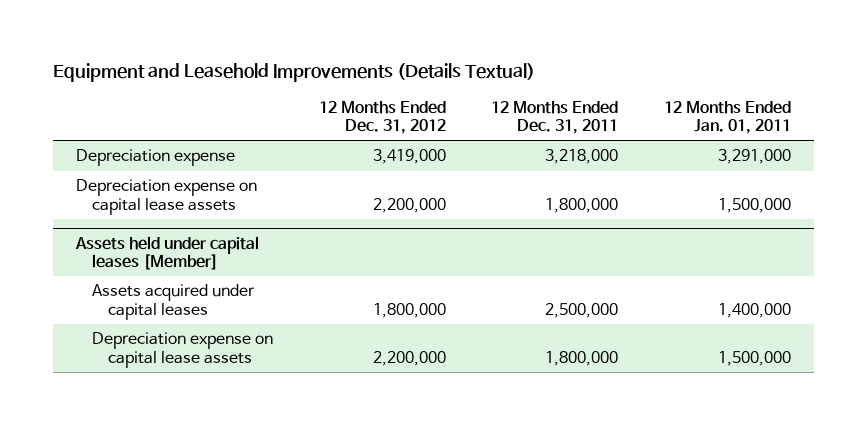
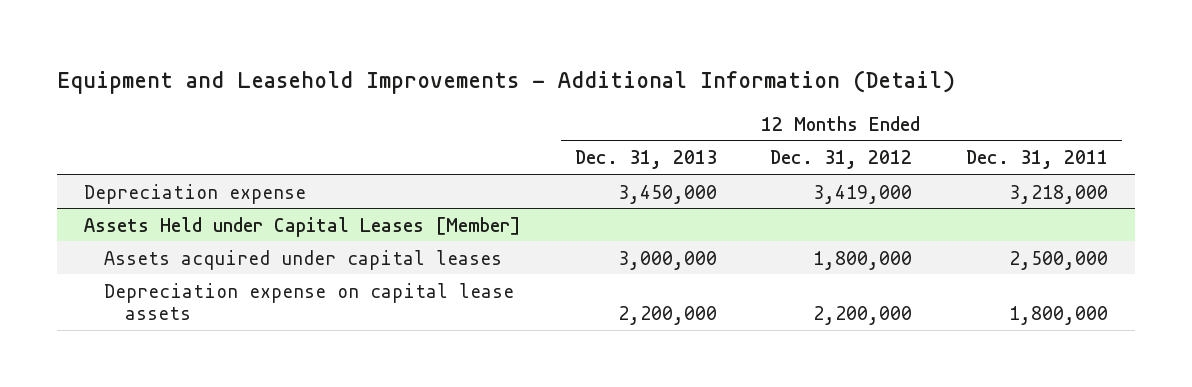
[52,62,535,82] Equipment and Leasehold Improvements (Details Textual) -> [56,69,955,94] Equipment and Leasehold Improvements - Additional Information (Detail)
[664,100,792,135] 12 Months Ended Jan. 01, 2011 -> none
none -> [574,150,717,170] Dec. 31, 2013
[75,179,257,215] Depreciation expense on capital lease assets -> none
[74,235,259,271] Assets held under capital leases [Member] -> [83,216,521,237] Assets Held under Capital Leases [Member]

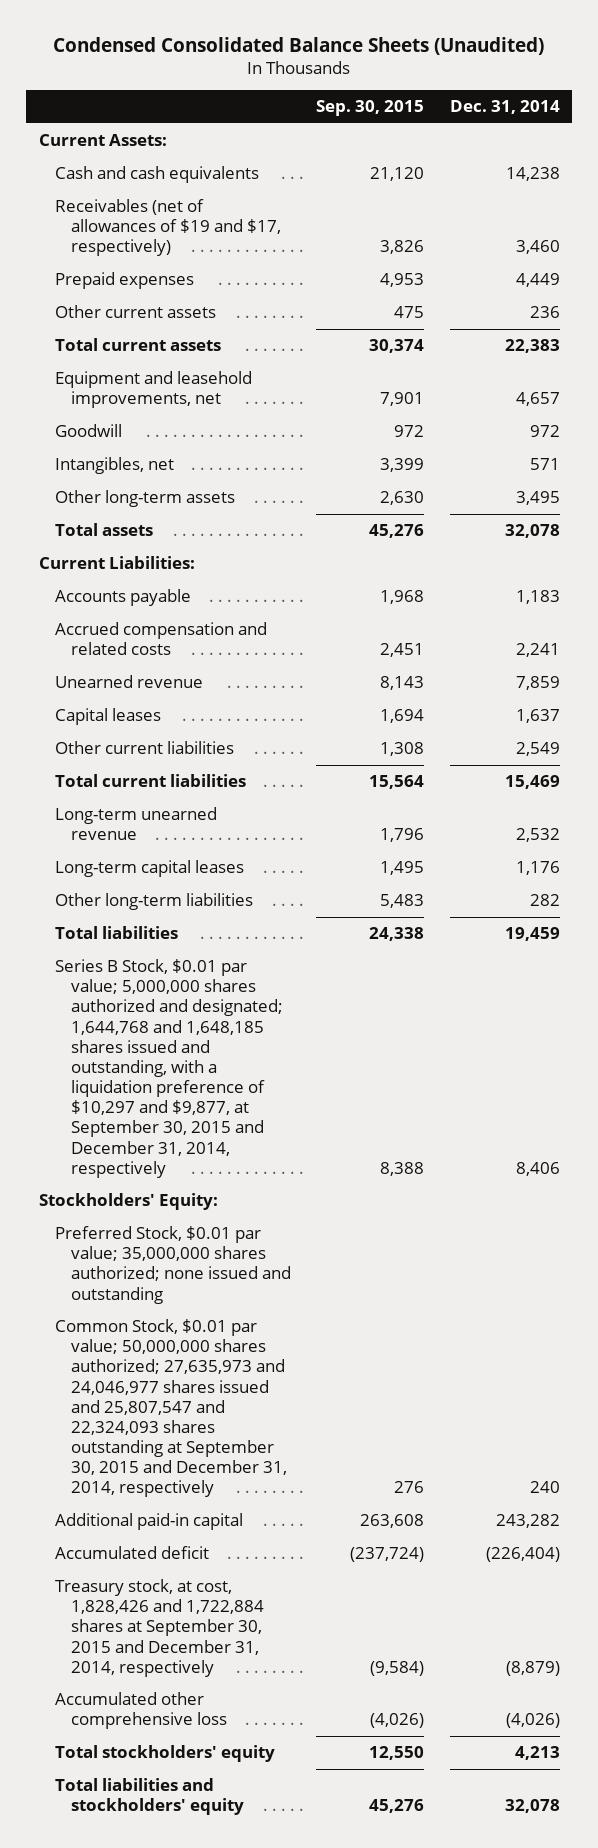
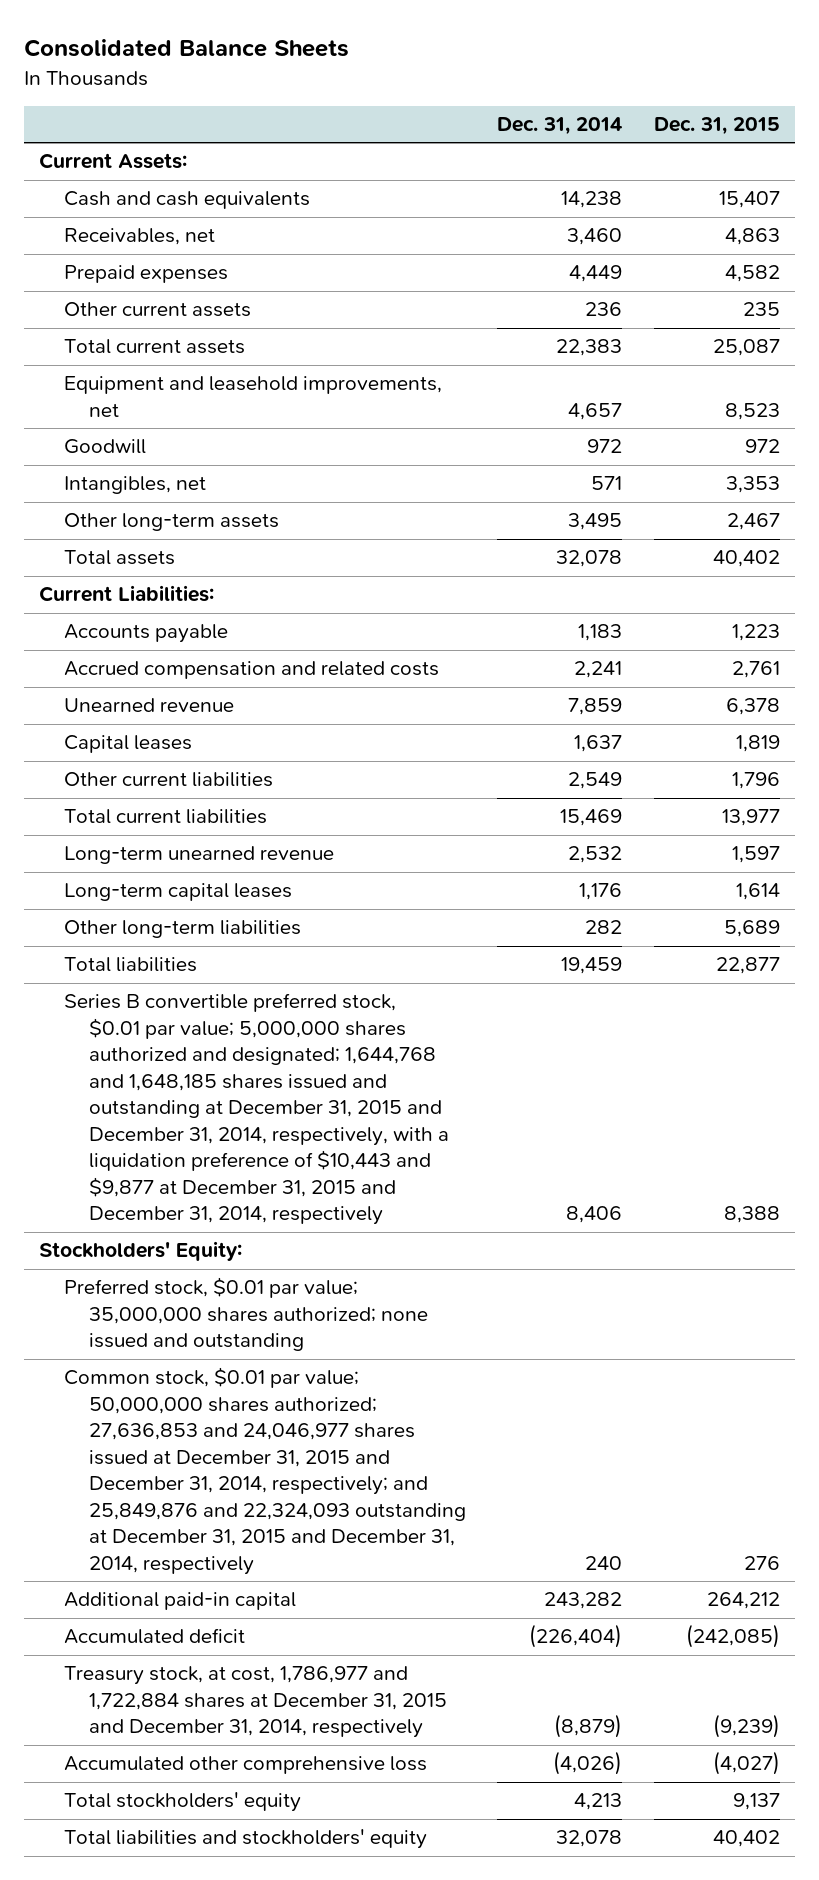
[53,36,545,55] Condensed Consolidated Balance Sheets (Unaudited) -> [23,39,349,58] Consolidated Balance Sheets
[316,100,425,117] Sep. 30, 2015 -> none
none -> [653,116,780,135] Dec. 31, 2015
[54,199,282,257] Receivables (net of allowances of $19 and $17, respectively) -> [64,228,216,246] Receivables, net
[54,959,284,1178] Series B Stock, $0.01 par value; 5,000,000 shares authorized and designated; 1,644,768 and 1,648,185 shares issued and outstanding, with a liquidation preference of $10,297 and $9,877, at September 30, 2015 and December 31, 2014, respectively -> [64,993,450,1226] Series B convertible preferred stock, $0.01 par value; 5,000,000 shares authorized and designated; 1,644,768 and 1,648,185 shares issued and outstanding at December 31, 2015 and December 31, 2014, respectively, with a liquidation preference of $10,443 and $9,877 at December 31, 2015 and December 31, 2014, respectively
[54,1226,292,1304] Preferred Stock, $0.01 par value; 35,000,000 shares authorized; none issued and outstanding -> [64,1277,429,1352] Preferred stock, $0.01 par value; 35,000,000 shares authorized; none issued and outstanding
[54,1319,288,1498] Common Stock, $0.01 par value; 50,000,000 shares authorized; 27,635,973 and 24,046,977 shares issued and 25,807,547 and 22,324,093 shares outstanding at September 30, 2015 and December 31, 2014, respectively -> [64,1367,467,1575] Common stock, $0.01 par value; 50,000,000 shares authorized; 27,636,853 and 24,046,977 shares issued at December 31, 2015 and December 31, 2014, respectively; and 25,849,876 and 22,324,093 outstanding at December 31, 2015 and December 31, 2014, respectively
[54,1579,265,1677] Treasury stock, at cost, 1,828,426 and 1,722,884 shares at September 30, 2015 and December 31, 2014, respectively -> [64,1666,448,1739] Treasury stock, at cost, 1,786,977 and 1,722,884 shares at December 31, 2015 and December 31, 2014, respectively

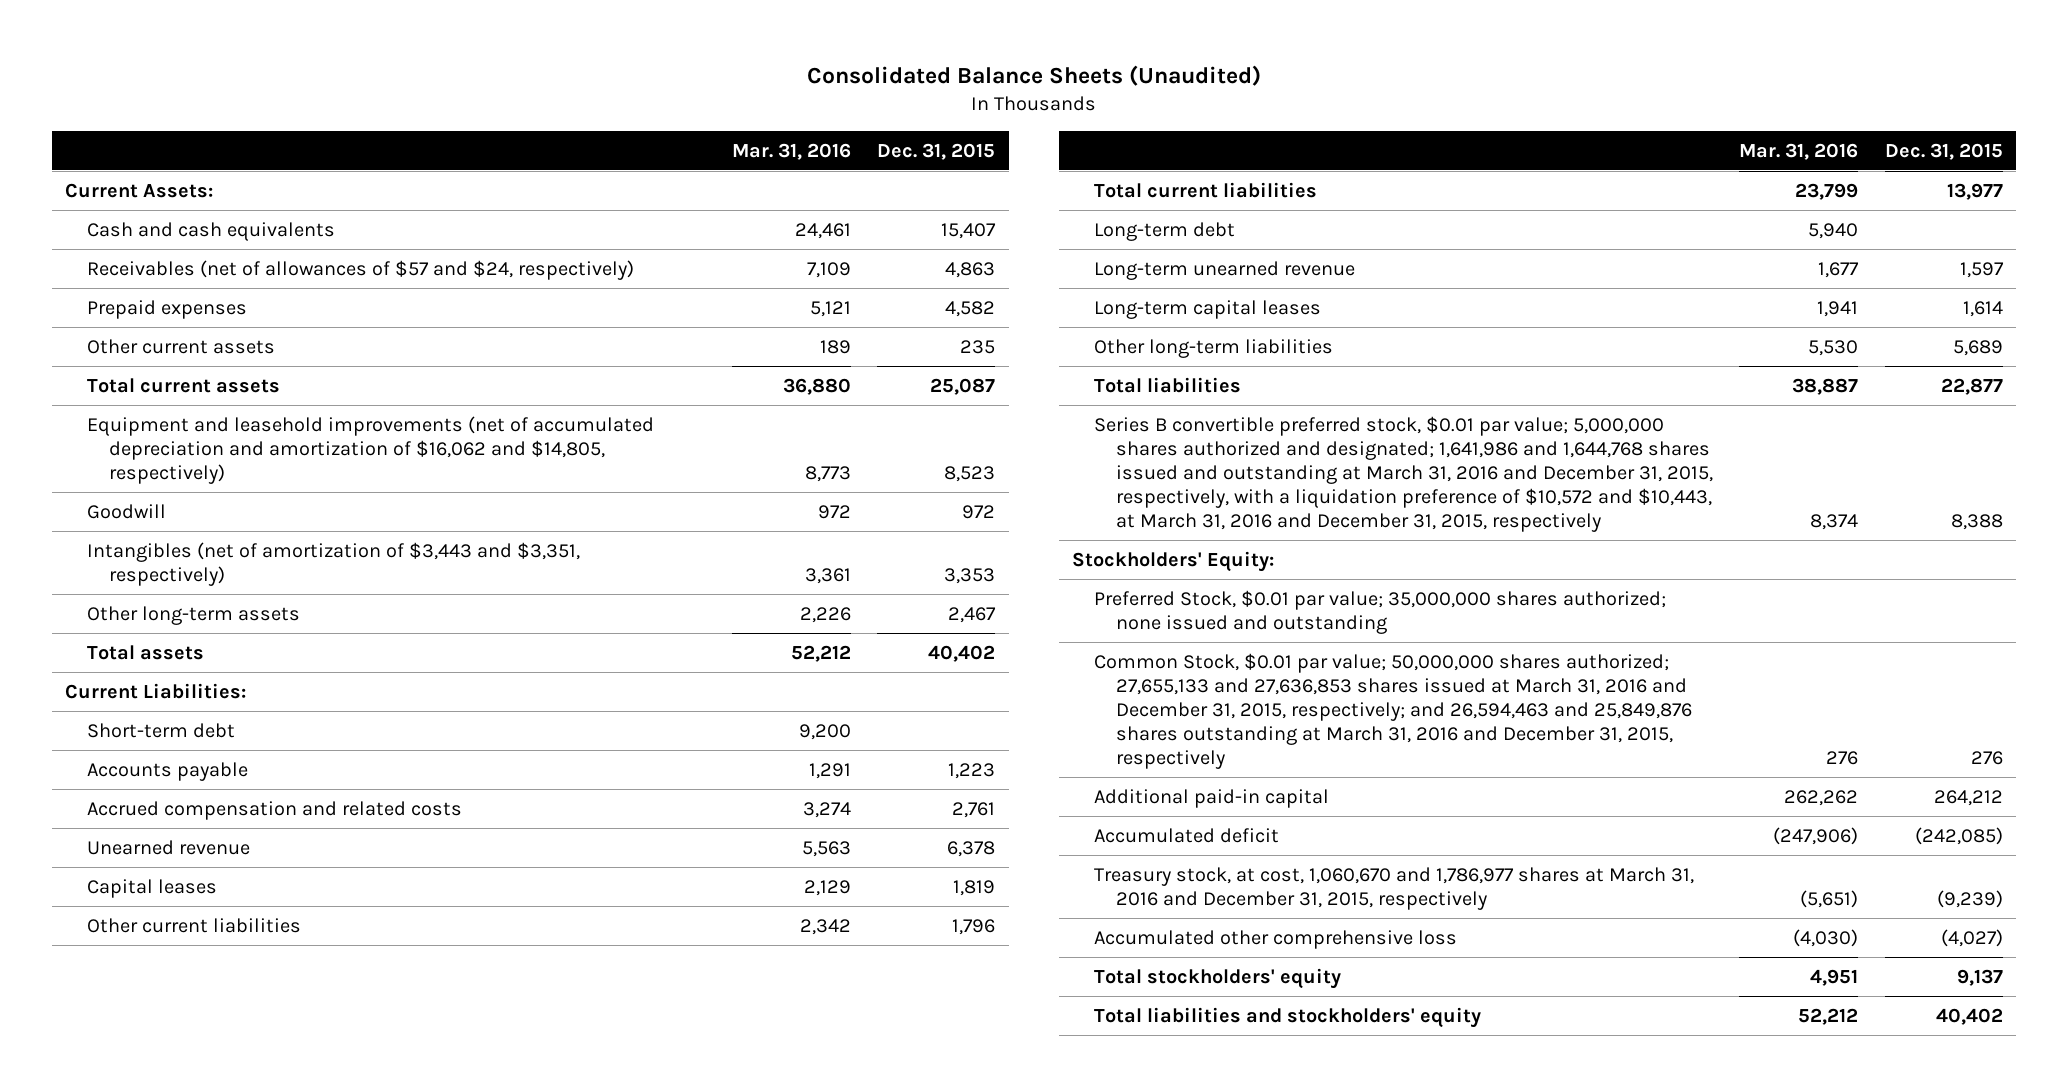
[23,39,349,58] Consolidated Balance Sheets -> [806,65,1261,87] Consolidated Balance Sheets (Unaudited)
[497,116,623,135] Dec. 31, 2014 -> none
none -> [732,142,852,160] Mar. 31, 2016
[64,228,216,246] Receivables, net -> [86,259,634,280] Receivables (net of allowances of $57 and $24, respectively)
[64,376,443,417] Equipment and leasehold improvements, net -> [86,415,654,484] Equipment and leasehold improvements (net of accumulated depreciation and amortization of $16,062 and $14,805, respectively)
[64,476,207,495] Intangibles, net -> [86,541,580,586] Intangibles (net of amortization of $3,443 and $3,351, respectively)
none -> [86,722,235,738] Short-term debt
none -> [1094,221,1236,241] Long-term debt
[64,993,450,1226] Series B convertible preferred stock, $0.01 par value; 5,000,000 shares authorized and designated; 1,644,768 and 1,648,185 shares issued and outstanding at December 31, 2015 and December 31, 2014, respectively, with a liquidation preference of $10,443 and $9,877 at December 31, 2015 and December 31, 2014, respectively -> [1094,415,1713,532] Series B convertible preferred stock, $0.01 par value; 5,000,000 shares authorized and designated; 1,641,986 and 1,644,768 shares issued and outstanding at March 31, 2016 and December 31, 2015, respectively, with a liquidation preference of $10,572 and $10,443, at March 31, 2016 and December 31, 2015, respectively
[64,1277,429,1352] Preferred stock, $0.01 par value; 35,000,000 shares authorized; none issued and outstanding -> [1094,589,1667,634] Preferred Stock, $0.01 par value; 35,000,000 shares authorized; none issued and outstanding
[64,1367,467,1575] Common stock, $0.01 par value; 50,000,000 shares authorized; 27,636,853 and 24,046,977 shares issued at December 31, 2015 and December 31, 2014, respectively; and 25,849,876 and 22,324,093 outstanding at December 31, 2015 and December 31, 2014, respectively -> [1094,652,1692,769] Common Stock, $0.01 par value; 50,000,000 shares authorized; 27,655,133 and 27,636,853 shares issued at March 31, 2016 and December 31, 2015, respectively; and 26,594,463 and 25,849,876 shares outstanding at March 31, 2016 and December 31, 2015, respectively
[64,1666,448,1739] Treasury stock, at cost, 1,786,977 and 1,722,884 shares at December 31, 2015 and December 31, 2014, respectively -> [1094,866,1695,910] Treasury stock, at cost, 1,060,670 and 1,786,977 shares at March 31, 2016 and December 31, 2015, respectively

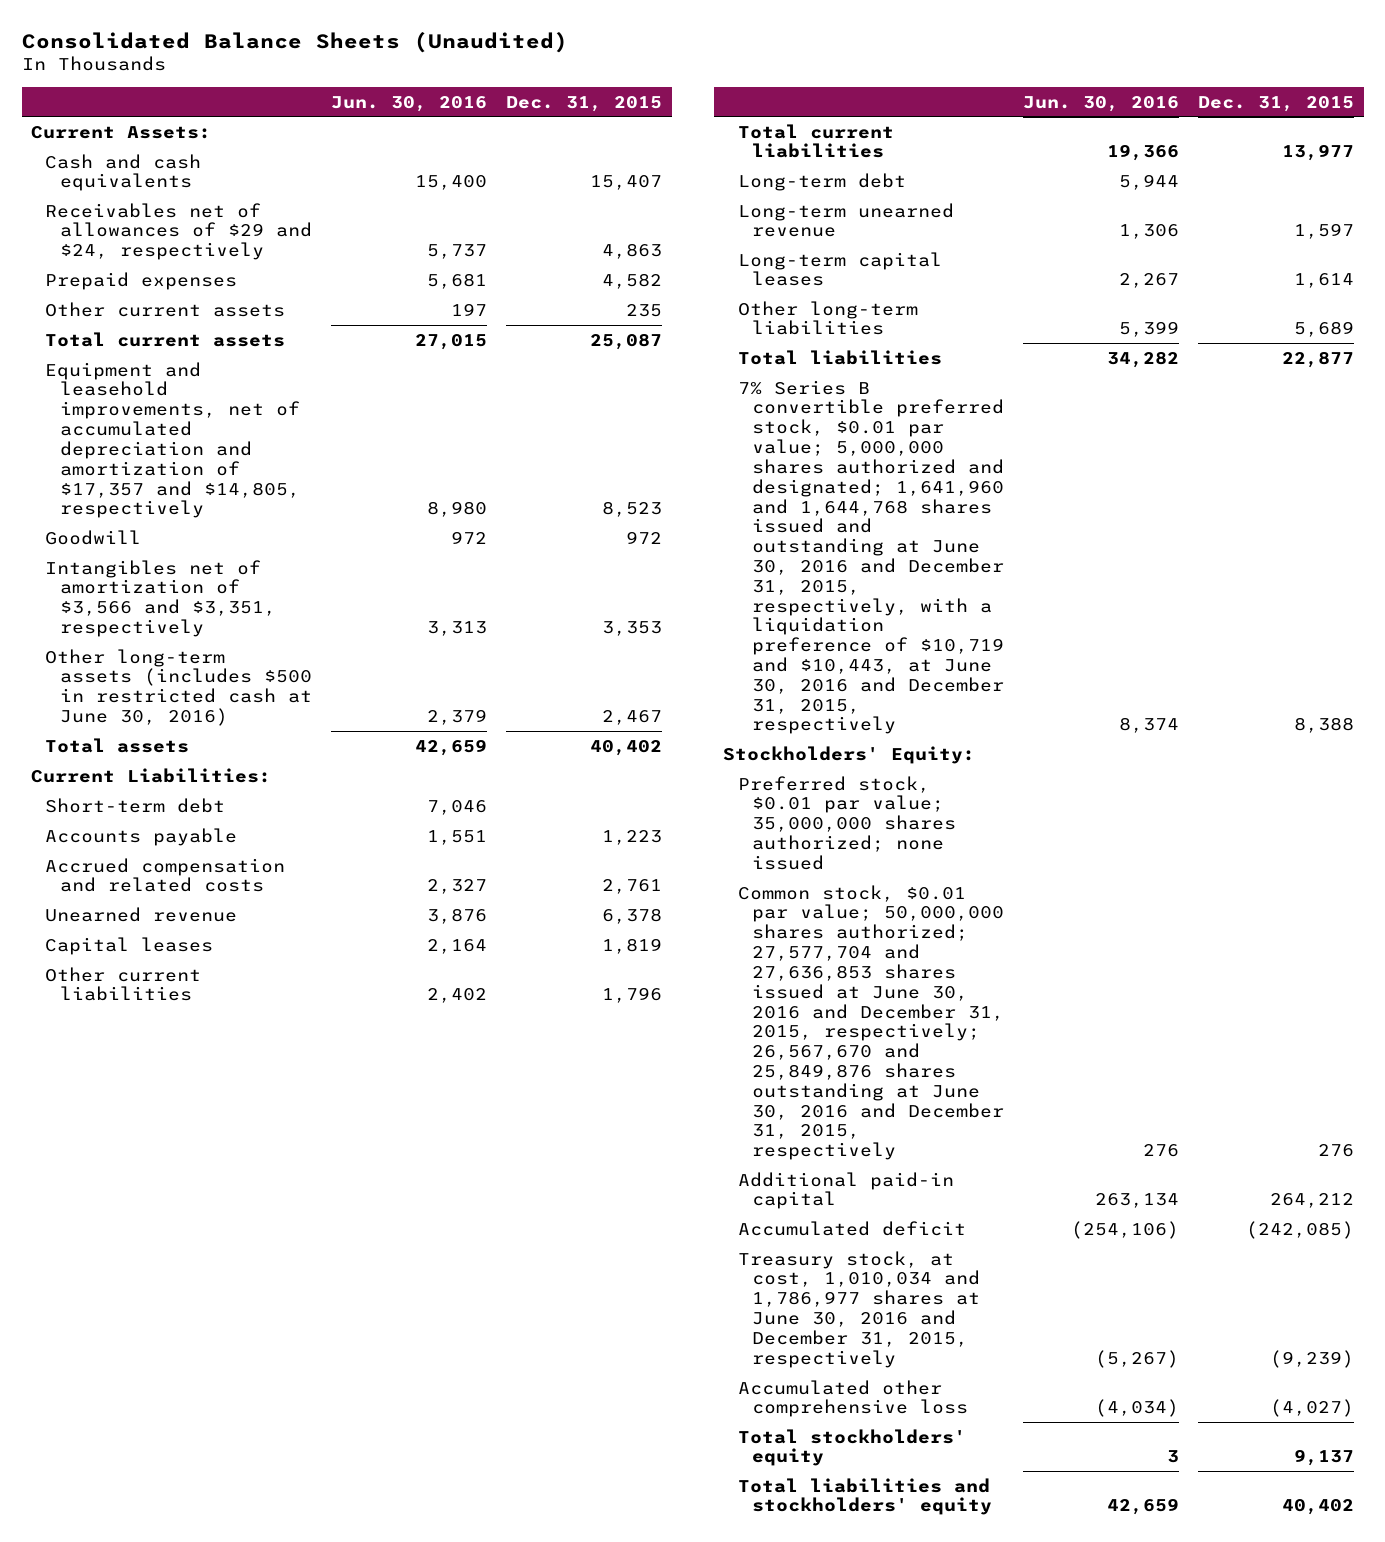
[732,142,852,160] Mar. 31, 2016 -> none
none -> [331,95,488,112] Jun. 30, 2016
[86,259,634,280] Receivables (net of allowances of $57 and $24, respectively) -> [45,202,312,261] Receivables net of allowances of $29 and $24, respectively
[86,415,654,484] Equipment and leasehold improvements (net of accumulated depreciation and amortization of $16,062 and $14,805, respectively) -> [45,361,300,519] Equipment and leasehold improvements, net of accumulated depreciation and amortization of $17,357 and $14,805, respectively
[86,541,580,586] Intangibles (net of amortization of $3,443 and $3,351, respectively) -> [45,559,276,638] Intangibles net of amortization of $3,566 and $3,351, respectively
[86,605,300,625] Other long-term assets -> [45,648,312,727] Other long-term assets (includes $500 in restricted cash at June 30, 2016)
[1094,415,1713,532] Series B convertible preferred stock, $0.01 par value; 5,000,000 shares authorized and designated; 1,641,986 and 1,644,768 shares issued and outstanding at March 31, 2016 and December 31, 2015, respectively, with a liquidation preference of $10,572 and $10,443, at March 31, 2016 and December 31, 2015, respectively -> [737,379,1005,735] 7% Series B convertible preferred stock, $0.01 par value; 5,000,000 shares authorized and designated; 1,641,960 and 1,644,768 shares issued and outstanding at June 30, 2016 and December 31, 2015, respectively, with a liquidation preference of $10,719 and $10,443, at June 30, 2016 and December 31, 2015, respectively
[1094,589,1667,634] Preferred Stock, $0.01 par value; 35,000,000 shares authorized; none issued and outstanding -> [737,775,957,870] Preferred stock, $0.01 par value; 35,000,000 shares authorized; none issued
[1094,652,1692,769] Common Stock, $0.01 par value; 50,000,000 shares authorized; 27,655,133 and 27,636,853 shares issued at March 31, 2016 and December 31, 2015, respectively; and 26,594,463 and 25,849,876 shares outstanding at March 31, 2016 and December 31, 2015, respectively -> [737,884,1005,1161] Common stock, $0.01 par value; 50,000,000 shares authorized; 27,577,704 and 27,636,853 shares issued at June 30, 2016 and December 31, 2015, respectively; 26,567,670 and 25,849,876 shares outstanding at June 30, 2016 and December 31, 2015, respectively
[1094,866,1695,910] Treasury stock, at cost, 1,060,670 and 1,786,977 shares at March 31, 2016 and December 31, 2015, respectively -> [737,1250,981,1368] Treasury stock, at cost, 1,010,034 and 1,786,977 shares at June 30, 2016 and December 31, 2015, respectively

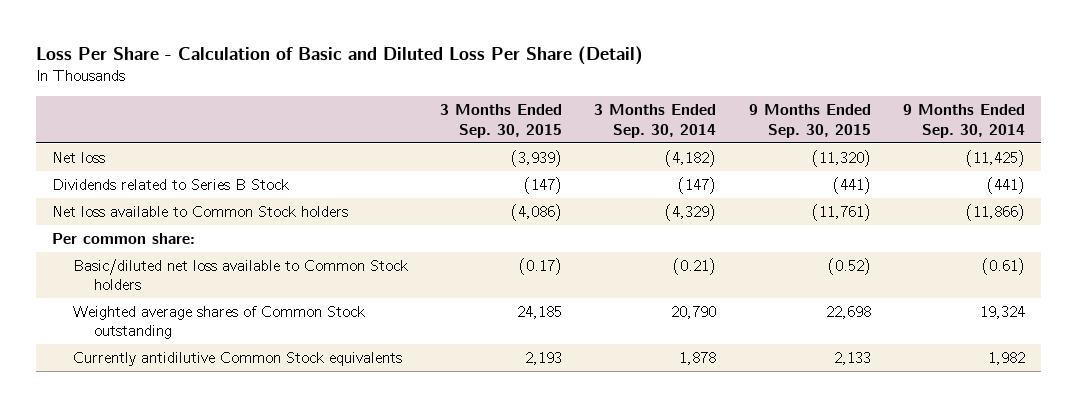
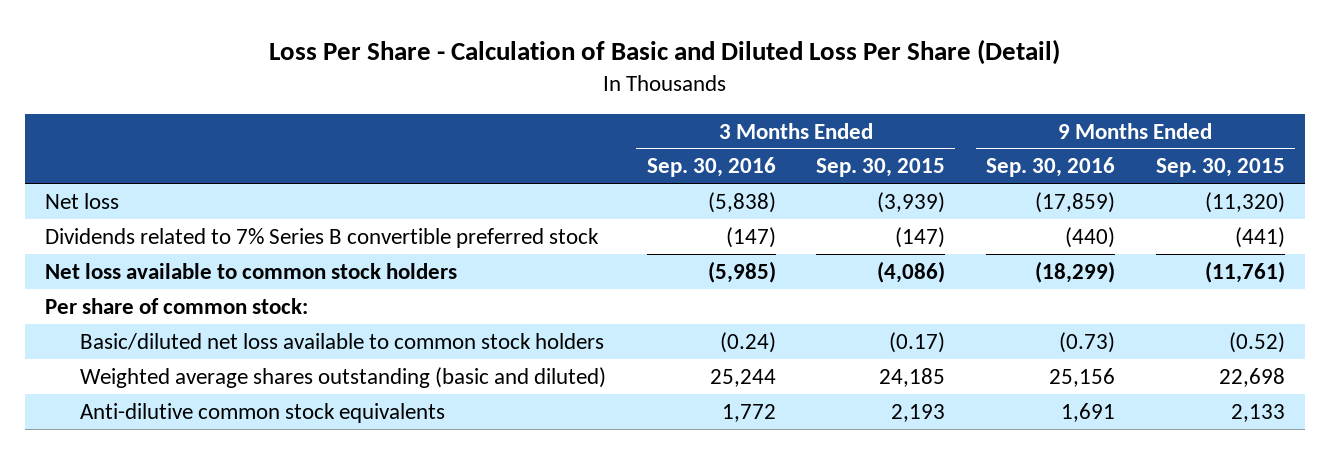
[594,104,717,138] 3 Months Ended Sep. 30, 2014 -> none
[902,104,1025,138] 9 Months Ended Sep. 30, 2014 -> none
none -> [646,157,776,178] Sep. 30, 2016
none -> [985,157,1115,178] Sep. 30, 2016
[51,178,289,190] Dividends related to Series B Stock -> [45,227,600,248] Dividends related to 7% Series B convertible preferred stock
[51,205,348,217] Net loss available to Common Stock holders -> [45,262,458,279] Net loss available to common stock holders
[51,232,195,244] Per common share: -> [45,297,309,314] Per share of common stock:
[72,258,408,291] Basic/diluted net loss available to Common Stock holders -> [79,332,604,350] Basic/diluted net loss available to common stock holders
[72,305,365,340] Weighted average shares of Common Stock outstanding -> [79,366,606,388] Weighted average shares outstanding (basic and diluted)
[72,351,402,366] Currently antidilutive Common Stock equivalents -> [79,402,445,423] Anti-dilutive common stock equivalents

